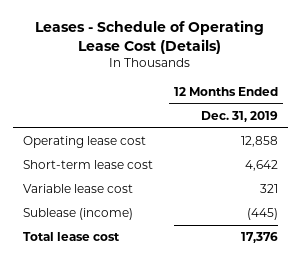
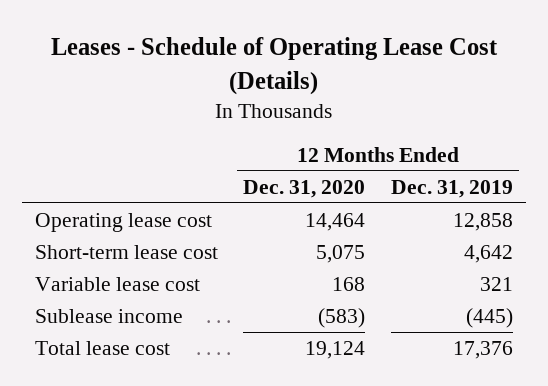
none -> [243,179,366,198] Dec. 31, 2020
[23,208,134,221] Sublease (income) -> [35,308,184,323] Sublease income

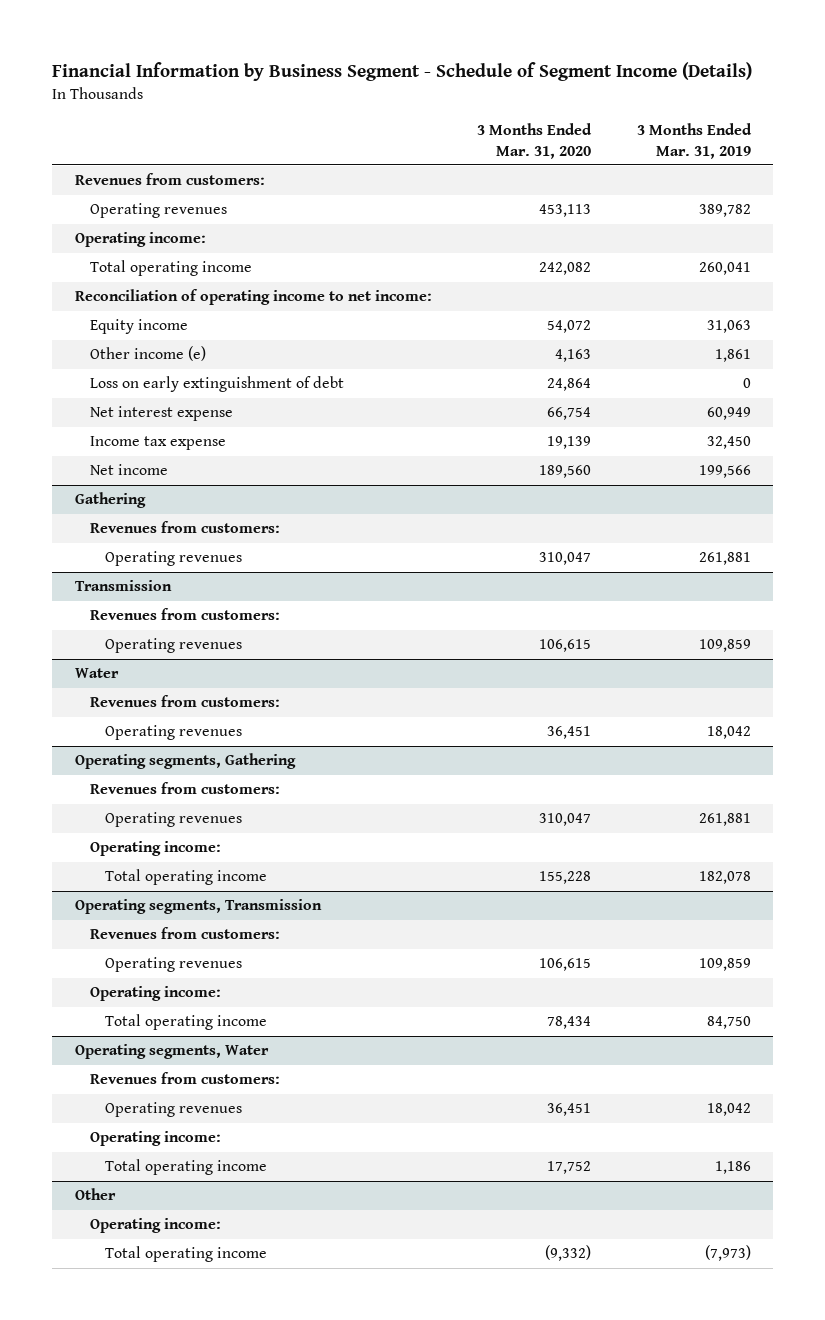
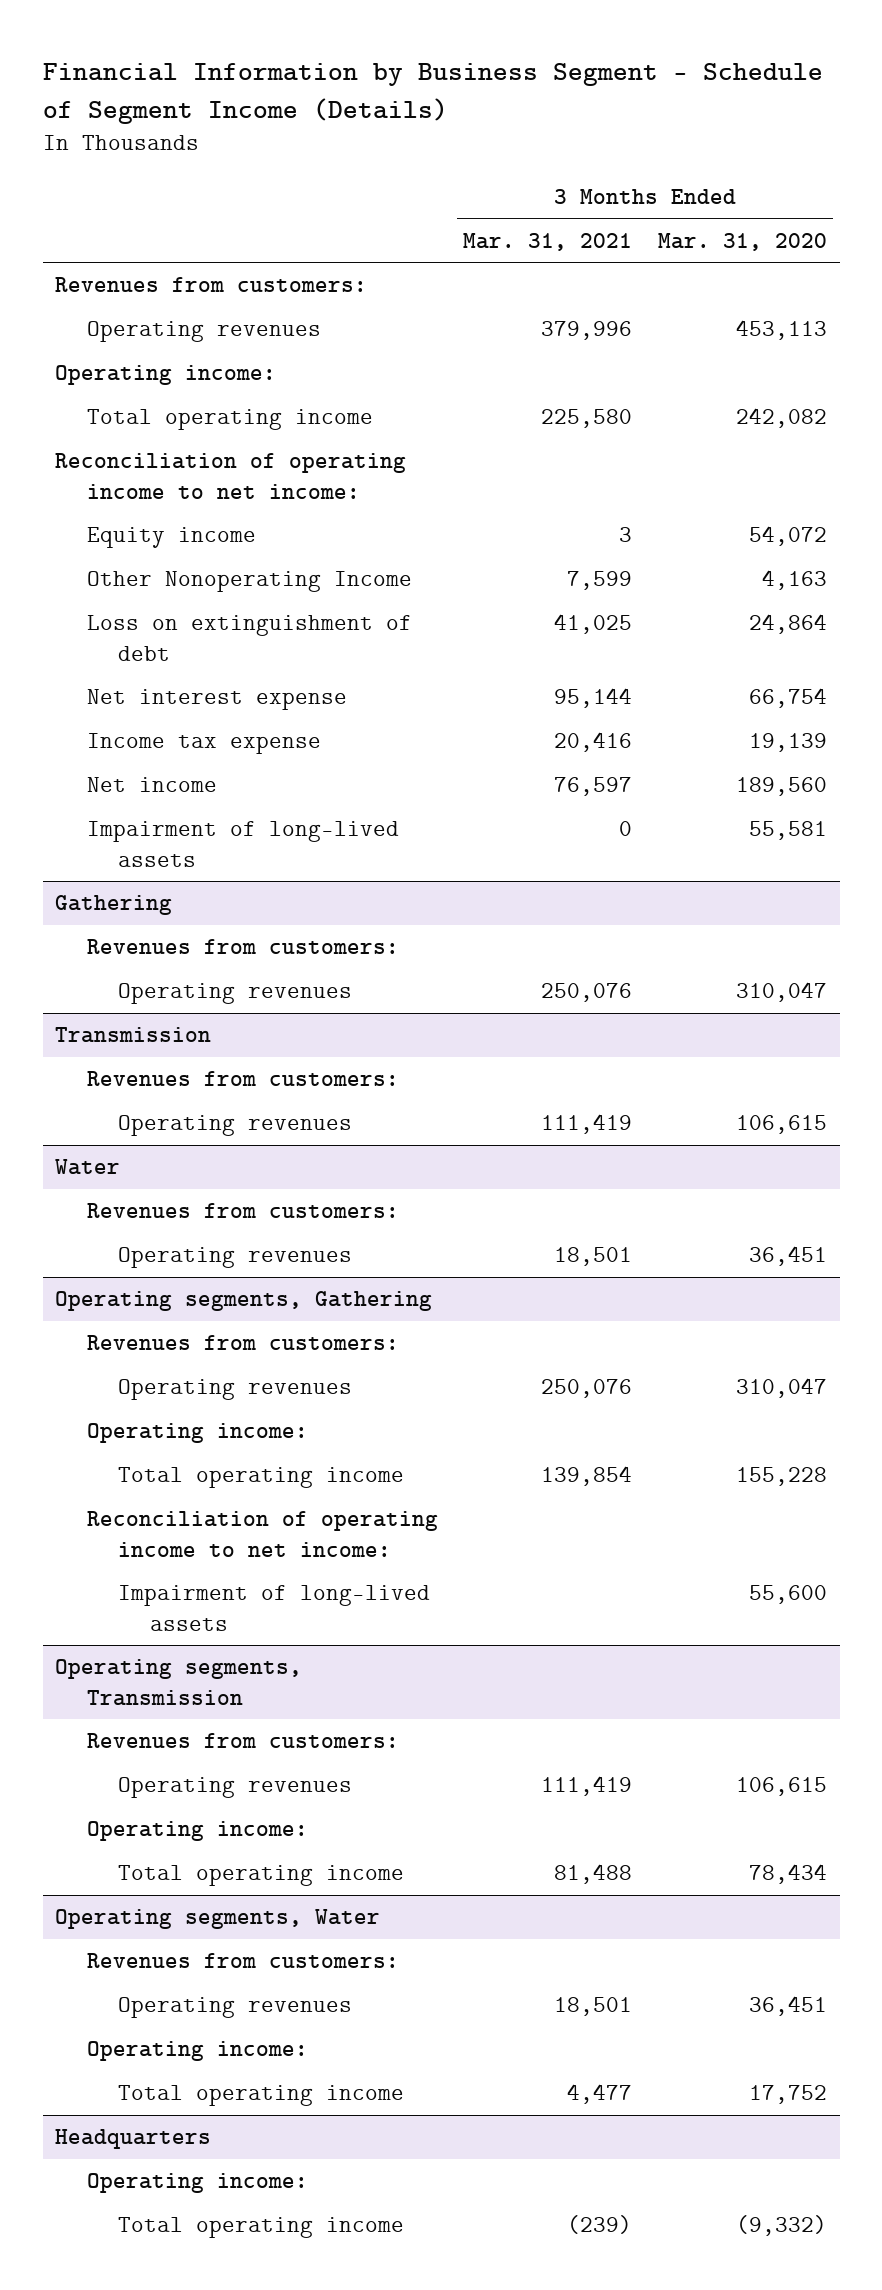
[636,122,752,159] 3 Months Ended Mar. 31, 2019 -> none
none -> [463,232,633,251] Mar. 31, 2021
[89,346,206,362] Other income (e) -> [86,571,412,593] Other Nonoperating Income
[89,376,344,393] Loss on early extinguishment of debt -> [86,615,412,661] Loss on extinguishment of debt
none -> [86,821,399,867] Impairment of long-lived assets
none -> [86,1511,438,1557] Reconciliation of operating income to net income:
none -> [118,1585,431,1631] Impairment of long-lived assets
[74,1188,116,1201] Other -> [55,2129,212,2150] Headquarters

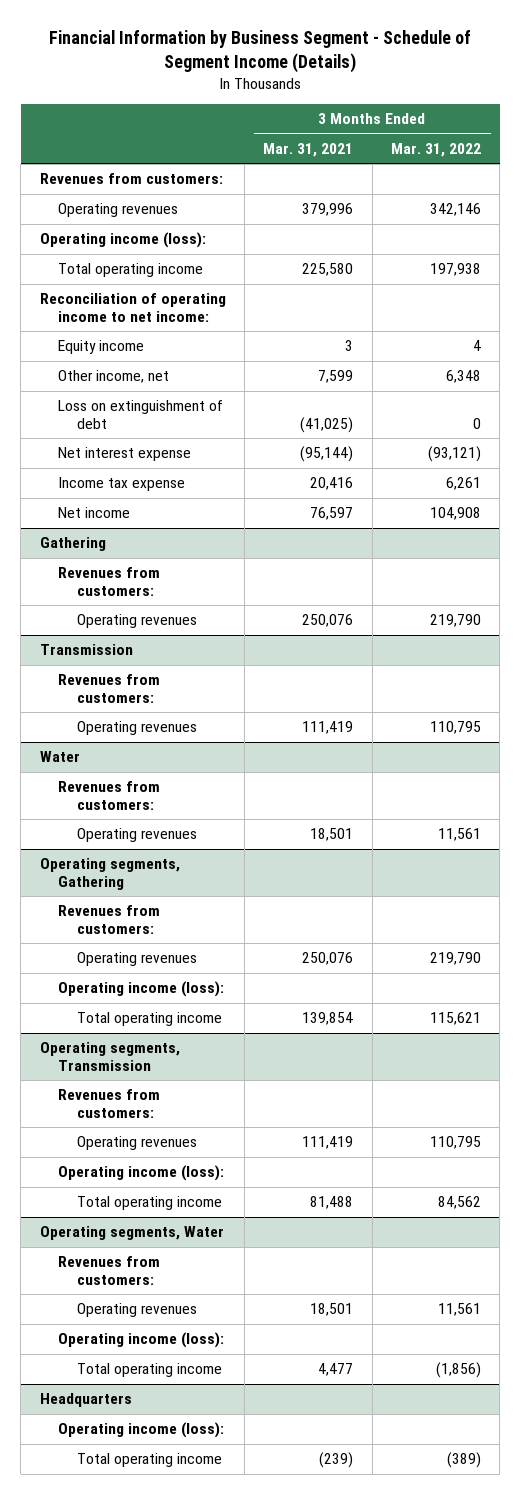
[657,232,827,251] Mar. 31, 2020 -> none
none -> [391,142,482,157] Mar. 31, 2022
[55,365,277,386] Operating income: -> [39,232,206,249] Operating income (loss):
[86,571,412,593] Other Nonoperating Income -> [58,370,170,384] Other income, net
[554,614,633,635] 41,025 -> [300,417,354,434] (41,025)
[554,688,633,709] 95,144 -> [300,446,354,463] (95,144)
[86,821,399,867] Impairment of long-lived assets -> none
[86,1423,308,1444] Operating income: -> [58,981,225,998] Operating income (loss):
[86,1511,438,1557] Reconciliation of operating income to net income: -> none
[118,1585,431,1631] Impairment of long-lived assets -> none
[86,1821,308,1842] Operating income: -> [58,1165,225,1182] Operating income (loss):
[86,2041,308,2062] Operating income: -> [58,1332,225,1349] Operating income (loss):
[86,2173,308,2194] Operating income: -> [58,1422,225,1439] Operating income (loss):

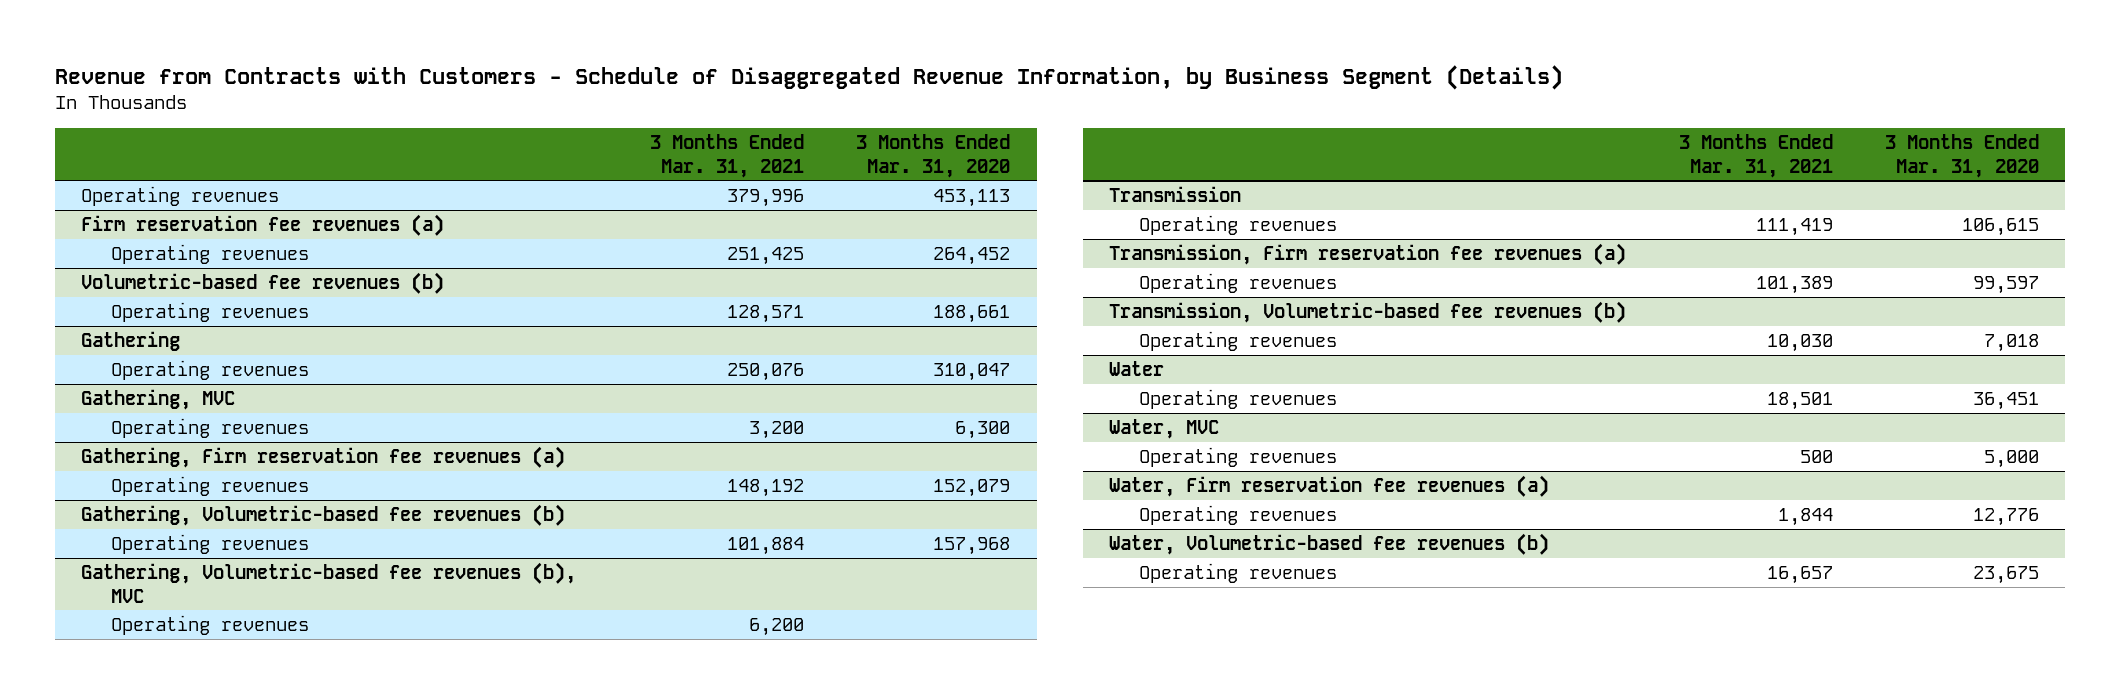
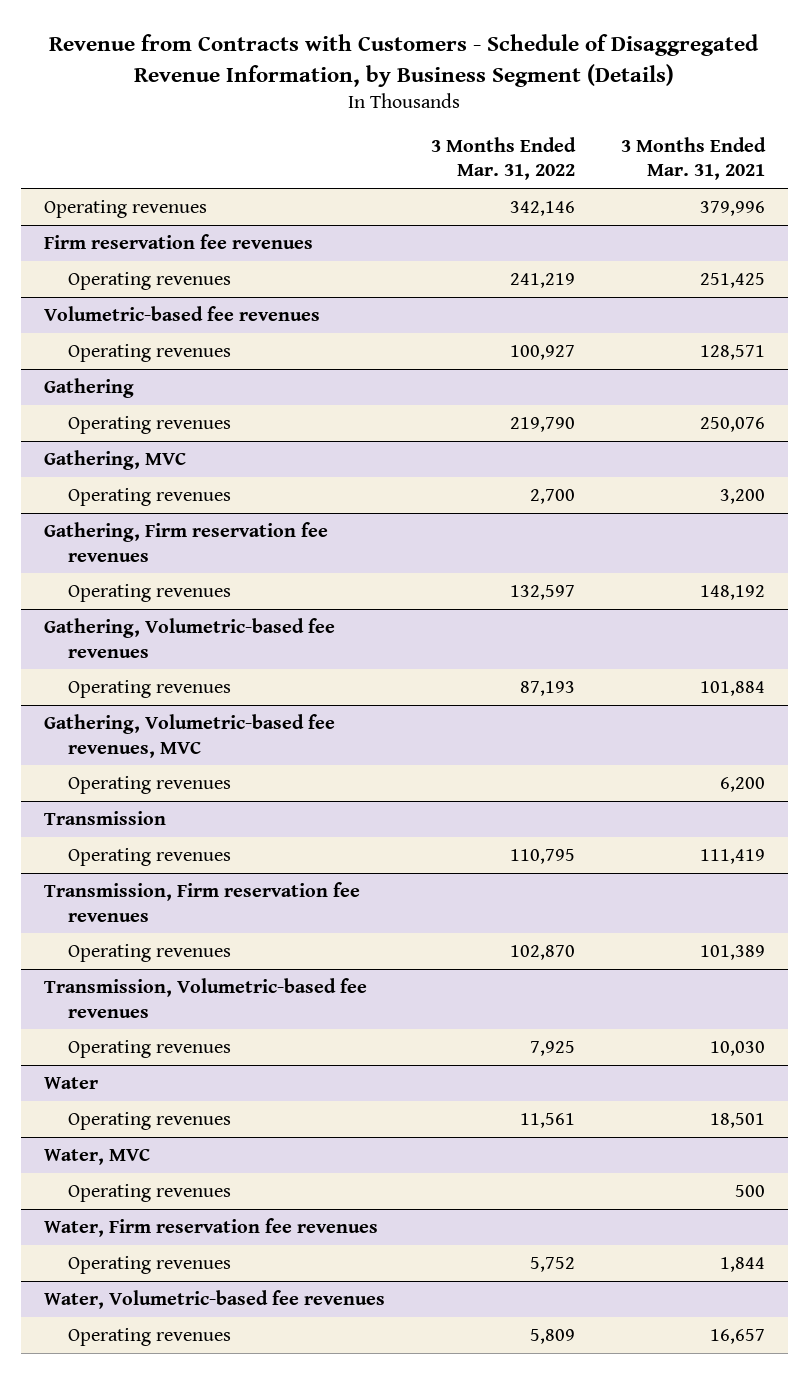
[856,133,1011,178] 3 Months Ended Mar. 31, 2020 -> none
none -> [430,136,576,181] 3 Months Ended Mar. 31, 2022
[81,213,445,236] Firm reservation fee revenues (a) -> [43,233,313,249] Firm reservation fee revenues
[81,271,445,294] Volumetric-based fee revenues (b) -> [43,305,320,321] Volumetric-based fee revenues
[81,445,566,468] Gathering, Firm reservation fee revenues (a) -> [43,521,328,562] Gathering, Firm reservation fee revenues
[81,503,566,526] Gathering, Volumetric-based fee revenues (b) -> [43,617,335,658] Gathering, Volumetric-based fee revenues
[81,561,577,603] Gathering, Volumetric-based fee revenues (b), MVC -> [43,713,335,758] Gathering, Volumetric-based fee revenues, MVC
[1109,242,1627,265] Transmission, Firm reservation fee revenues (a) -> [43,881,360,922] Transmission, Firm reservation fee revenues
[1109,300,1627,323] Transmission, Volumetric-based fee revenues (b) -> [43,977,367,1018] Transmission, Volumetric-based fee revenues
[1109,474,1550,497] Water, Firm reservation fee revenues (a) -> [43,1217,378,1237] Water, Firm reservation fee revenues
[1109,532,1550,555] Water, Volumetric-based fee revenues (b) -> [43,1289,385,1309] Water, Volumetric-based fee revenues

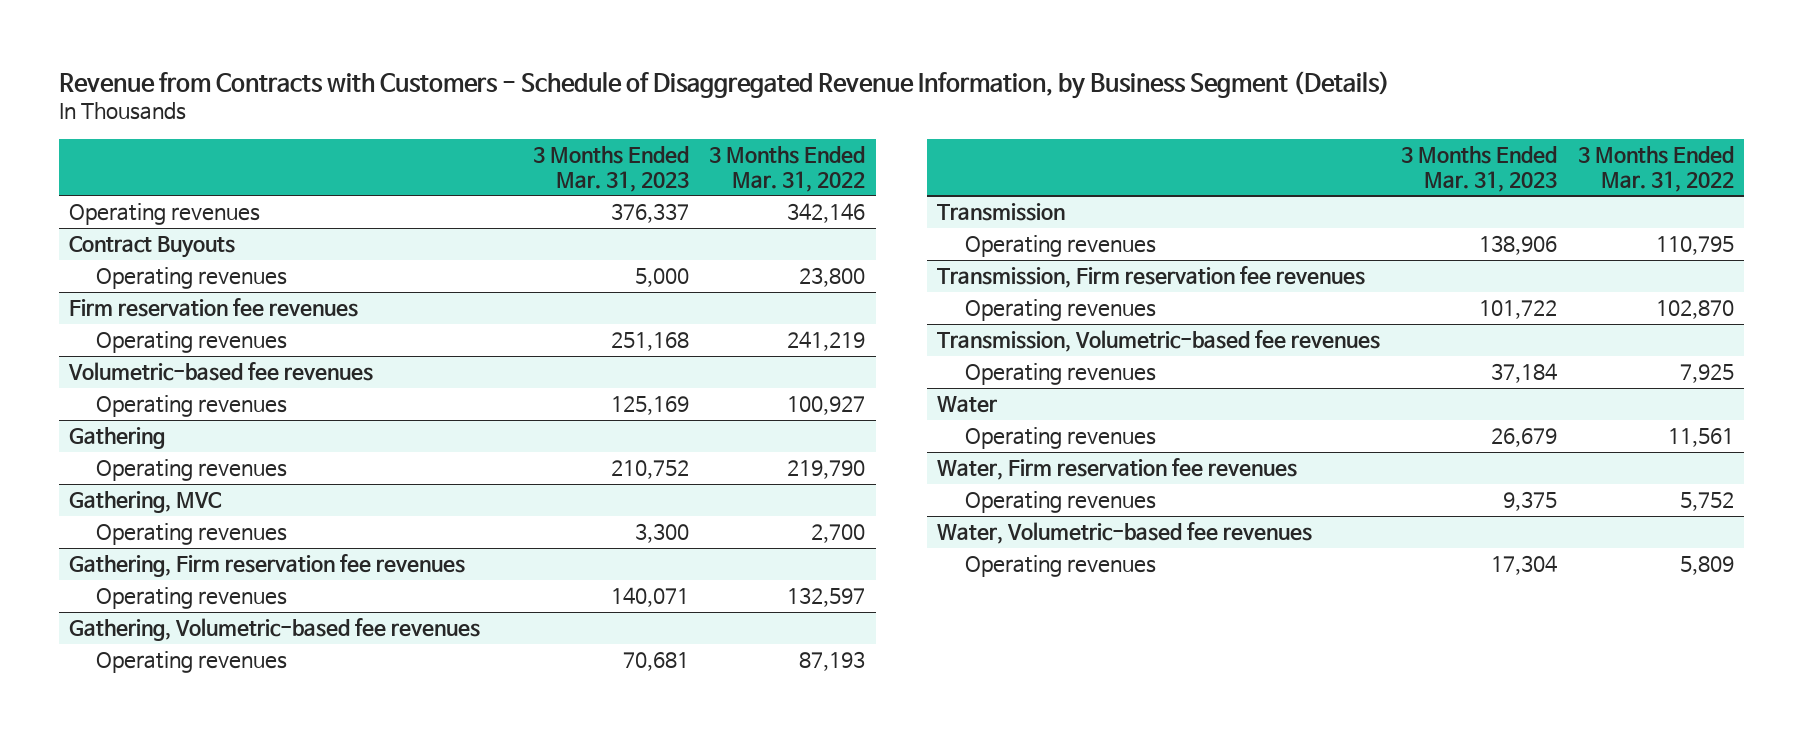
[620,136,766,181] 3 Months Ended Mar. 31, 2021 -> none
none -> [532,146,689,192] 3 Months Ended Mar. 31, 2023
none -> [68,236,235,259] Contract Buyouts
none -> [96,267,288,290] Operating revenues
[43,713,335,758] Gathering, Volumetric-based fee revenues, MVC -> none
[68,775,232,794] Operating revenues -> none
[43,1147,150,1165] Water, MVC -> none
[68,1183,232,1202] Operating revenues -> none

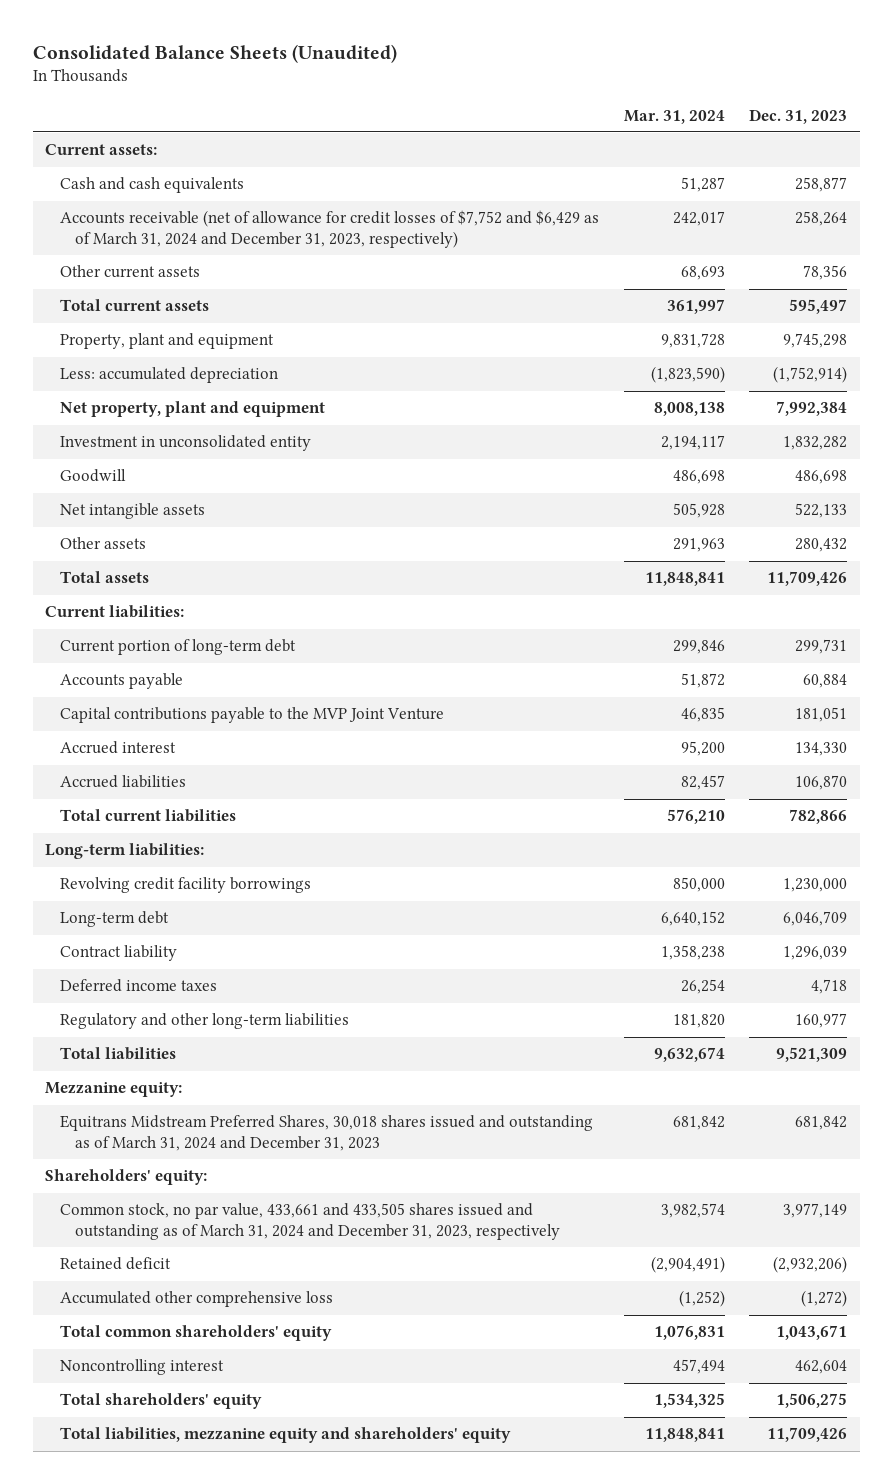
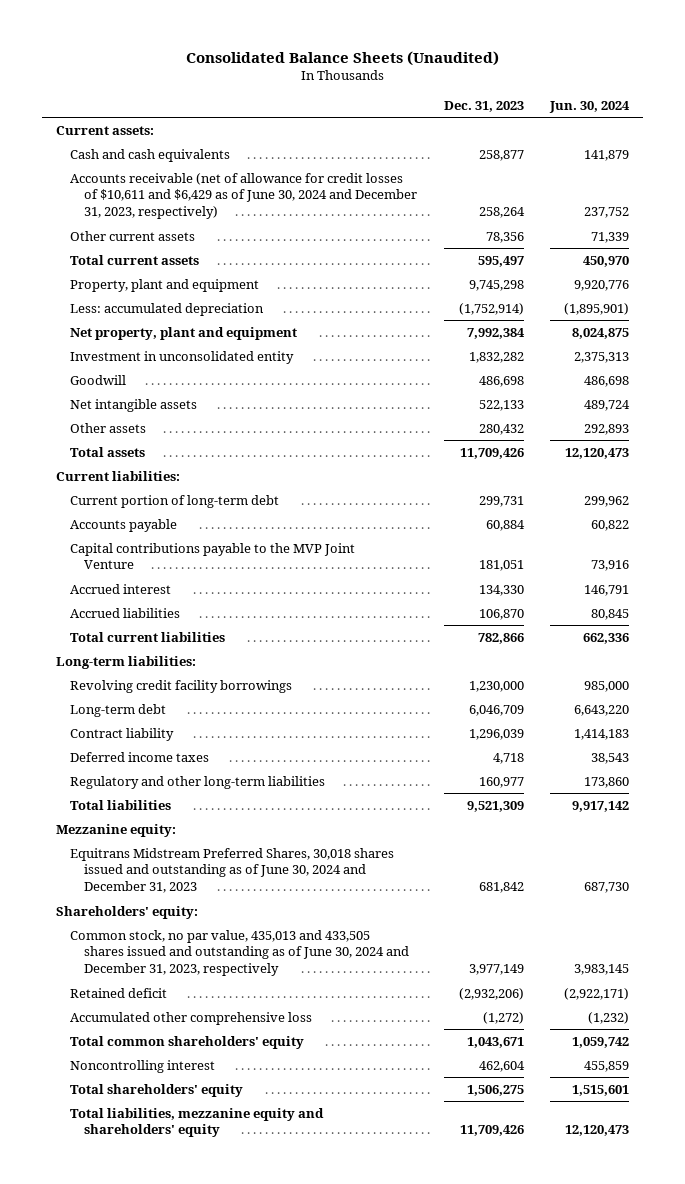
[623,109,725,124] Mar. 31, 2024 -> none
none -> [549,100,631,113] Jun. 30, 2024
[60,210,600,249] Accounts receivable (net of allowance for credit losses of $7,752 and $6,429 as of March 31, 2024 and December 31, 2023, respectively) -> [69,172,417,220] Accounts receivable (net of allowance for credit losses of $10,611 and $6,429 as of June 30, 2024 and December 31, 2023, respectively)
[60,1115,594,1152] Equitrans Midstream Preferred Shares, 30,018 shares issued and outstanding as of March 31, 2024 and December 31, 2023 -> [69,847,394,894] Equitrans Midstream Preferred Shares, 30,018 shares issued and outstanding as of June 30, 2024 and December 31, 2023
[60,1203,561,1241] Common stock, no par value, 433,661 and 433,505 shares issued and outstanding as of March 31, 2024 and December 31, 2023, respectively -> [69,929,409,977] Common stock, no par value, 435,013 and 433,505 shares issued and outstanding as of June 30, 2024 and December 31, 2023, respectively

